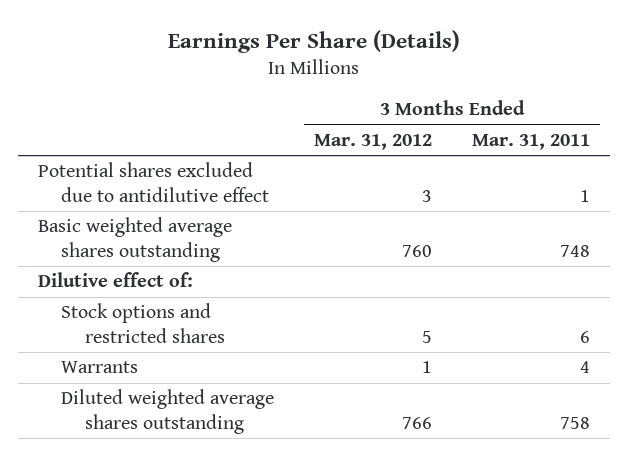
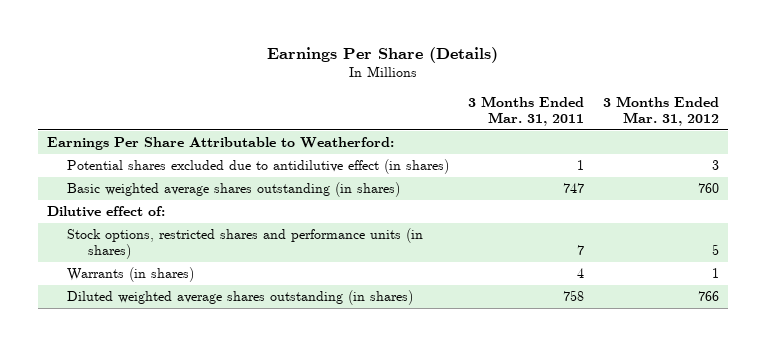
none -> [46,137,394,151] Earnings Per Share Attributable to Weatherford:
[37,162,270,203] Potential shares excluded due to antidilutive effect -> [67,159,450,175] Potential shares excluded due to antidilutive effect (in shares)
[37,217,232,263] Basic weighted average shares outstanding -> [67,182,401,198] Basic weighted average shares outstanding (in shares)
[560,245,591,258] 748 -> [563,183,585,194] 747
[61,303,225,344] Stock options and restricted shares -> [67,228,424,260] Stock options, restricted shares and performance units (in shares)
[580,331,591,344] 6 -> [577,245,585,256] 7
[61,361,139,374] Warrants -> [67,267,195,283] Warrants (in shares)
[61,389,275,435] Diluted weighted average shares outstanding -> [67,290,414,306] Diluted weighted average shares outstanding (in shares)

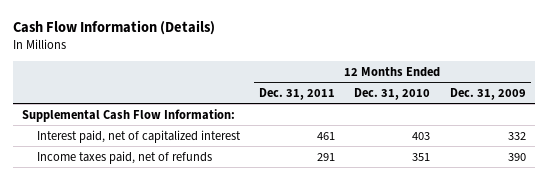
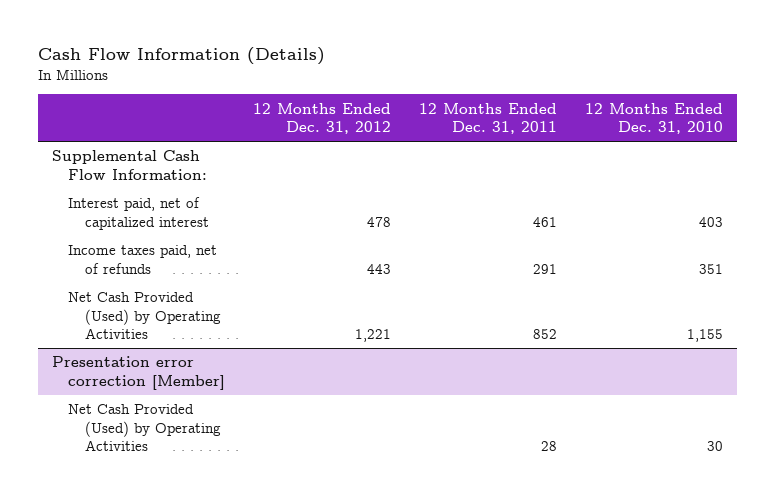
[449,87,526,100] Dec. 31, 2009 -> none
none -> [253,102,392,135] 12 Months Ended Dec. 31, 2012
none -> [68,292,221,340] Net Cash Provided (Used) by Operating Activities
none -> [51,356,226,390] Presentation error correction [Member]
none -> [68,404,221,452] Net Cash Provided (Used) by Operating Activities

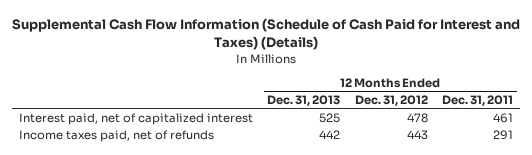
[37,47,325,66] Cash Flow Information (Details) -> [11,18,520,51] Supplemental Cash Flow Information (Schedule of Cash Paid for Interest and Taxes) (Details)
[585,102,724,135] 12 Months Ended Dec. 31, 2010 -> none
none -> [267,94,341,106] Dec. 31, 2013
[51,150,208,180] Supplemental Cash Flow Information: -> none
[68,292,221,340] Net Cash Provided (Used) by Operating Activities -> none
[51,356,226,390] Presentation error correction [Member] -> none
[68,404,221,452] Net Cash Provided (Used) by Operating Activities -> none

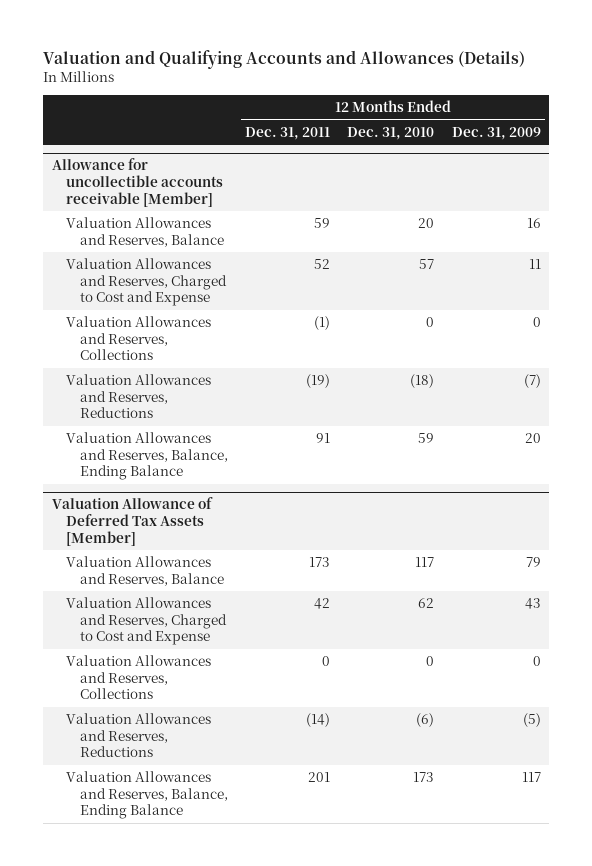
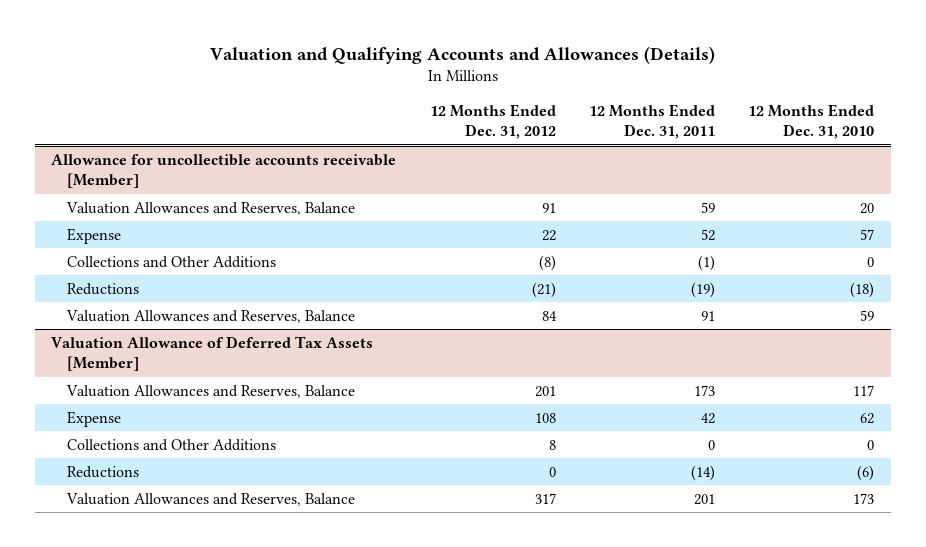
[451,126,541,140] Dec. 31, 2009 -> none
none -> [429,103,556,140] 12 Months Ended Dec. 31, 2012
[65,258,227,307] Valuation Allowances and Reserves, Charged to Cost and Expense -> [66,227,121,244] Expense
[65,316,211,361] Valuation Allowances and Reserves, Collections -> [66,255,276,268] Collections and Other Additions
[65,374,211,419] Valuation Allowances and Reserves, Reductions -> [66,282,139,295] Reductions
[65,432,228,481] Valuation Allowances and Reserves, Balance, Ending Balance -> [65,309,355,323] Valuation Allowances and Reserves, Balance
[65,597,227,646] Valuation Allowances and Reserves, Charged to Cost and Expense -> [66,410,121,427] Expense
[65,655,211,700] Valuation Allowances and Reserves, Collections -> [66,438,276,451] Collections and Other Additions
[65,713,211,758] Valuation Allowances and Reserves, Reductions -> [66,465,139,478] Reductions
[65,771,228,820] Valuation Allowances and Reserves, Balance, Ending Balance -> [65,492,355,506] Valuation Allowances and Reserves, Balance

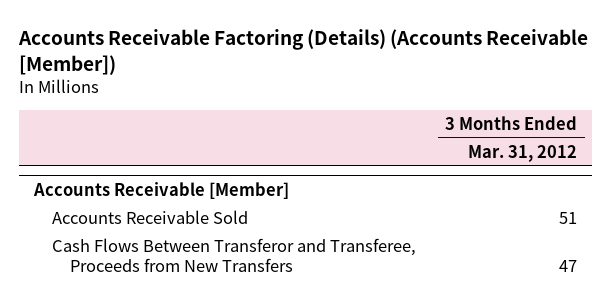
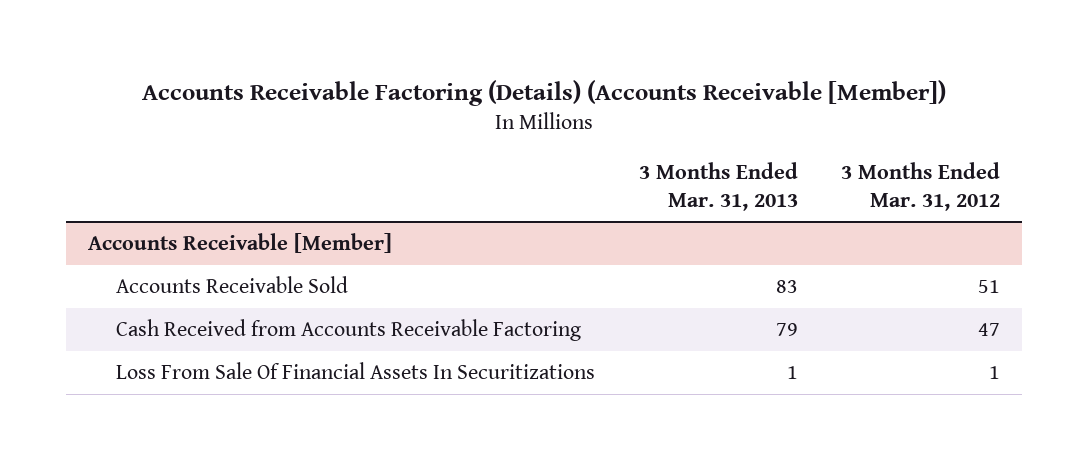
none -> [638,161,798,211] 3 Months Ended Mar. 31, 2013
[52,237,417,272] Cash Flows Between Transferor and Transferee, Proceeds from New Transfers -> [115,319,581,342] Cash Received from Accounts Receivable Factoring
none -> [115,362,595,380] Loss From Sale Of Financial Assets In Securitizations

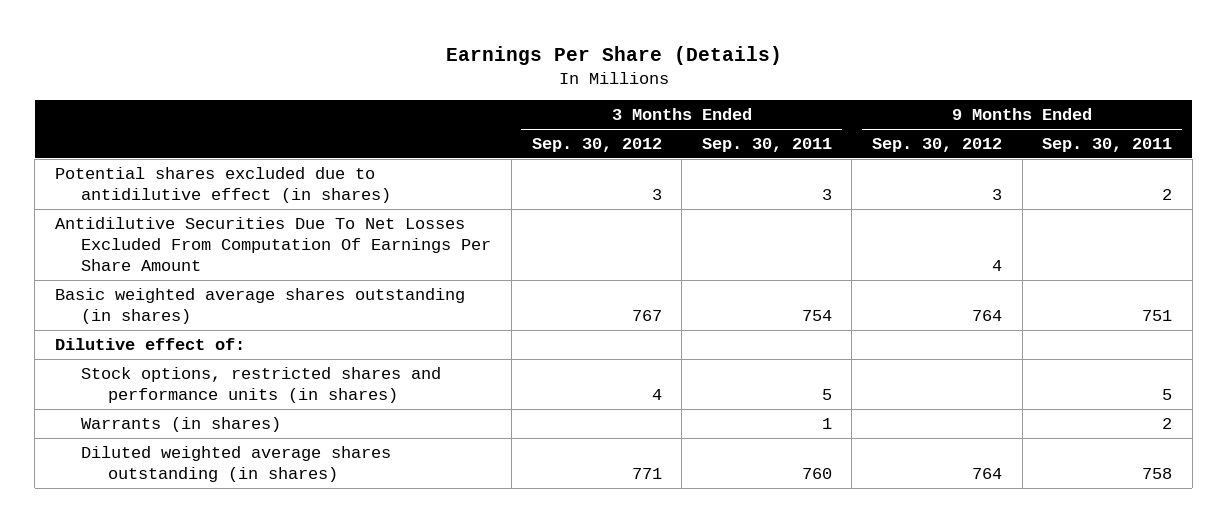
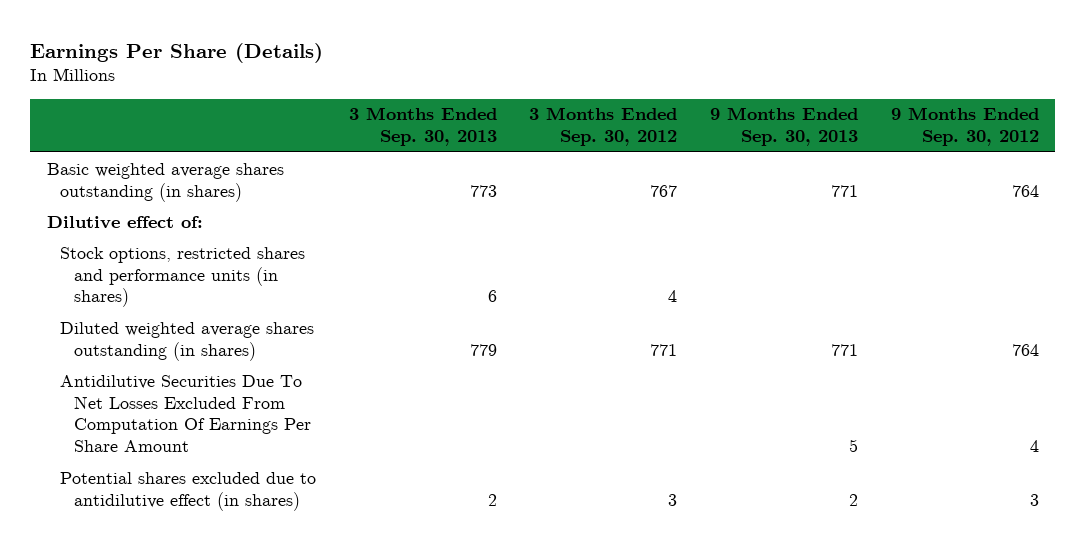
[701,137,832,152] Sep. 30, 2011 -> none
[1042,137,1173,152] Sep. 30, 2011 -> none
none -> [348,107,497,147] 3 Months Ended Sep. 30, 2013
none -> [710,107,859,147] 9 Months Ended Sep. 30, 2013
[81,416,282,432] Warrants (in shares) -> none
[54,216,492,272] Antidilutive Securities Due To Net Losses Excluded From Computation Of Earnings Per Share Amount -> [60,374,311,453] Antidilutive Securities Due To Net Losses Excluded From Computation Of Earnings Per Share Amount
[54,166,392,204] Potential shares excluded due to antidilutive effect (in shares) -> [60,471,317,511] Potential shares excluded due to antidilutive effect (in shares)

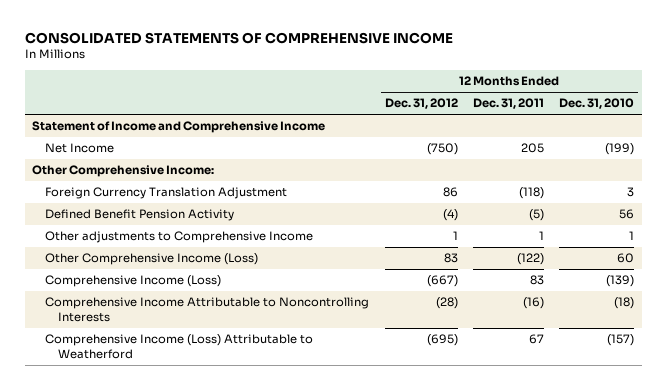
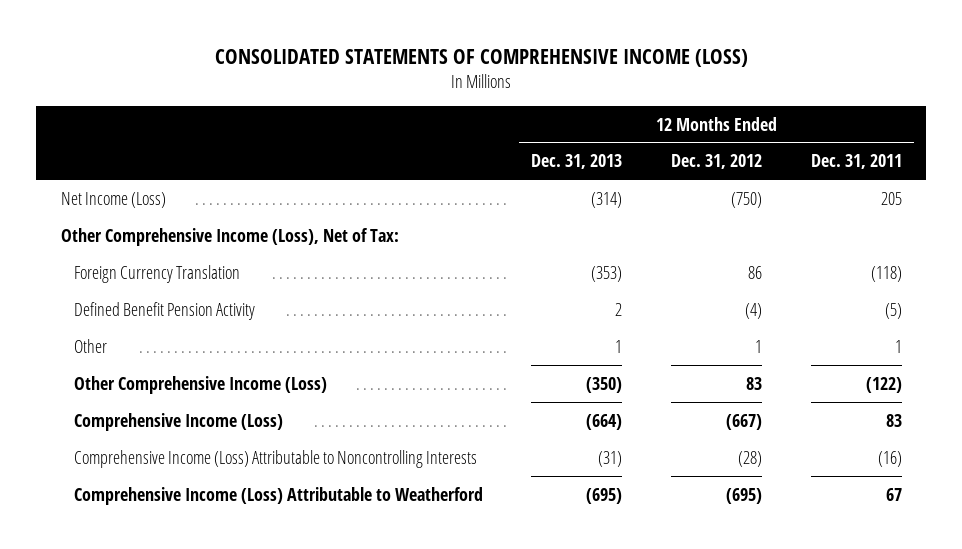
[24,31,453,44] CONSOLIDATED STATEMENTS OF COMPREHENSIVE INCOME -> [215,49,749,68] CONSOLIDATED STATEMENTS OF COMPREHENSIVE INCOME (LOSS)
[559,98,635,110] Dec. 31, 2010 -> none
none -> [531,154,623,170] Dec. 31, 2013
[32,121,326,134] Statement of Income and Comprehensive Income -> none
[45,143,115,154] Net Income -> [60,191,166,208] Net Income (Loss)
[32,165,215,178] Other Comprehensive Income: -> [60,227,399,246] Other Comprehensive Income (Loss), Net of Tax:
[45,187,288,200] Foreign Currency Translation Adjustment -> [73,264,240,283] Foreign Currency Translation
[45,231,314,244] Other adjustments to Comprehensive Income -> none
none -> [73,338,107,353] Other
[45,297,370,322] Comprehensive Income Attributable to Noncontrolling Interests -> [73,449,477,468] Comprehensive Income (Loss) Attributable to Noncontrolling Interests

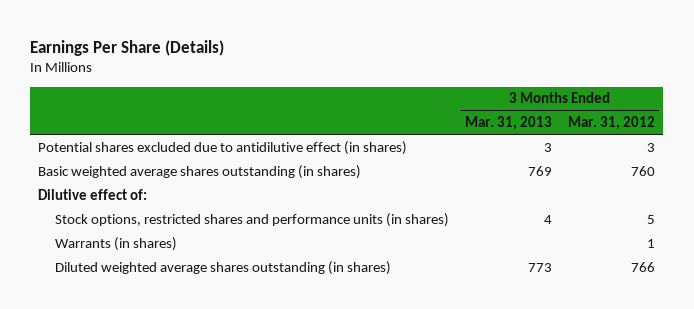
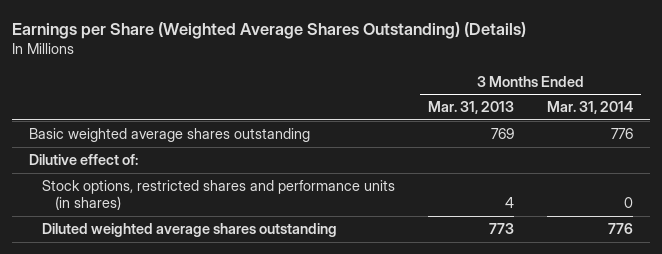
[30,39,225,56] Earnings Per Share (Details) -> [12,21,527,39] Earnings per Share (Weighted Average Shares Outstanding) (Details)
[568,116,656,131] Mar. 31, 2012 -> none
none -> [547,101,634,115] Mar. 31, 2014
[38,140,408,155] Potential shares excluded due to antidilutive effect (in shares) -> none
[38,164,362,179] Basic weighted average shares outstanding (in shares) -> [28,128,310,143] Basic weighted average shares outstanding
[55,236,178,251] Warrants (in shares) -> none
[55,260,392,275] Diluted weighted average shares outstanding (in shares) -> [42,223,338,238] Diluted weighted average shares outstanding

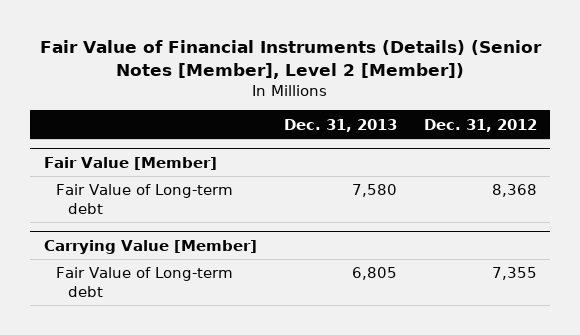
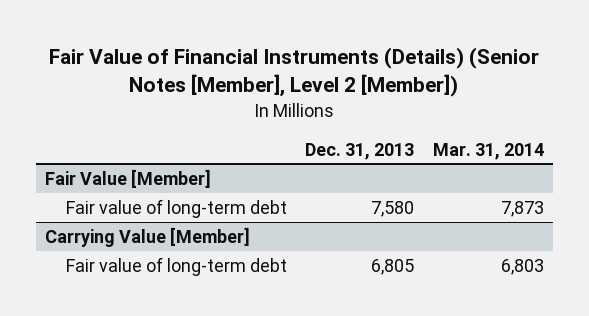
[423,118,537,132] Dec. 31, 2012 -> none
none -> [432,142,544,160] Mar. 31, 2014
[56,184,234,214] Fair Value of Long-term debt -> [65,198,287,218] Fair value of long-term debt
[56,267,234,297] Fair Value of Long-term debt -> [65,256,287,276] Fair value of long-term debt

